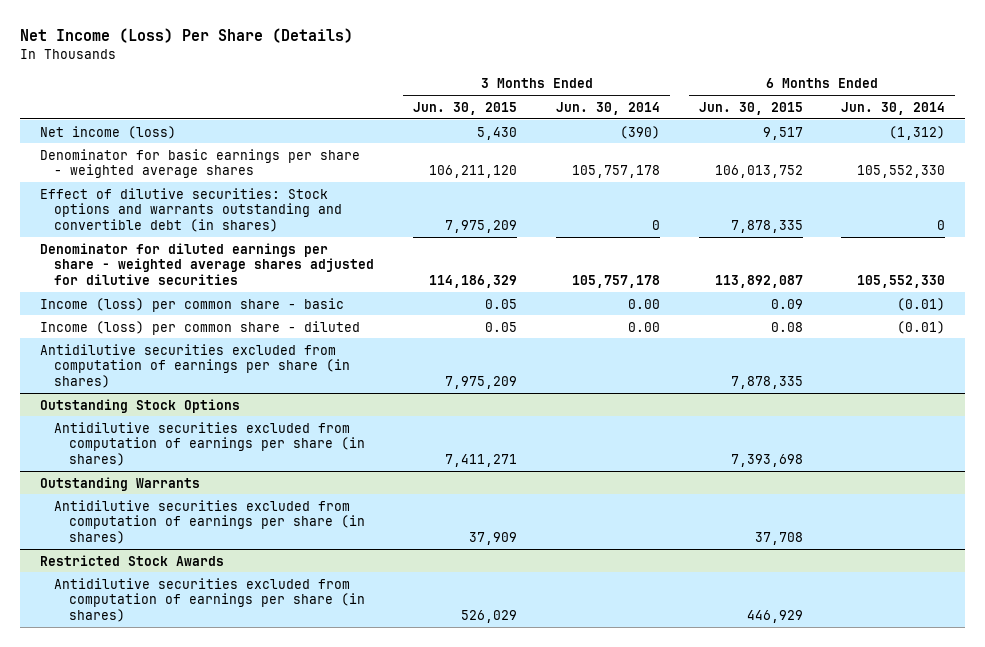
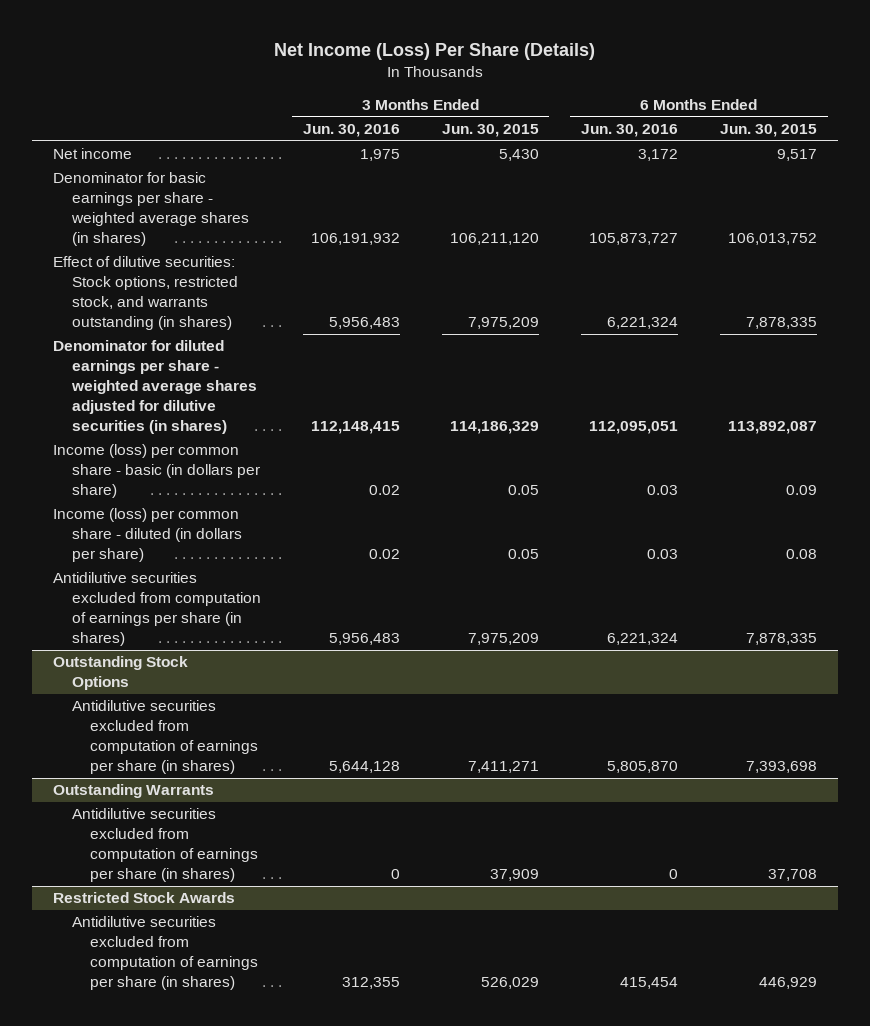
[555,101,660,115] Jun. 30, 2014 -> none
[841,101,946,115] Jun. 30, 2014 -> none
none -> [302,123,400,137] Jun. 30, 2016
none -> [580,123,678,137] Jun. 30, 2016
[39,125,176,139] Net income (loss) -> [52,148,132,160] Net income
[39,148,360,179] Denominator for basic earnings per share - weighted average shares -> [52,172,249,247] Denominator for basic earnings per share - weighted average shares (in shares)
[39,187,343,232] Effect of dilutive securities: Stock options and warrants outstanding and convertible debt (in shares) -> [52,256,238,331] Effect of dilutive securities: Stock options, restricted stock, and warrants outstanding (in shares)
[39,242,375,285] Denominator for diluted earnings per share - weighted average shares adjusted for dilutive securities -> [52,340,257,435] Denominator for diluted earnings per share - weighted average shares adjusted for dilutive securities (in shares)
[39,297,344,312] Income (loss) per common share - basic -> [52,444,260,499] Income (loss) per common share - basic (in dollars per share)
[39,320,360,335] Income (loss) per common share - diluted -> [52,508,242,563] Income (loss) per common share - diluted (in dollars per share)

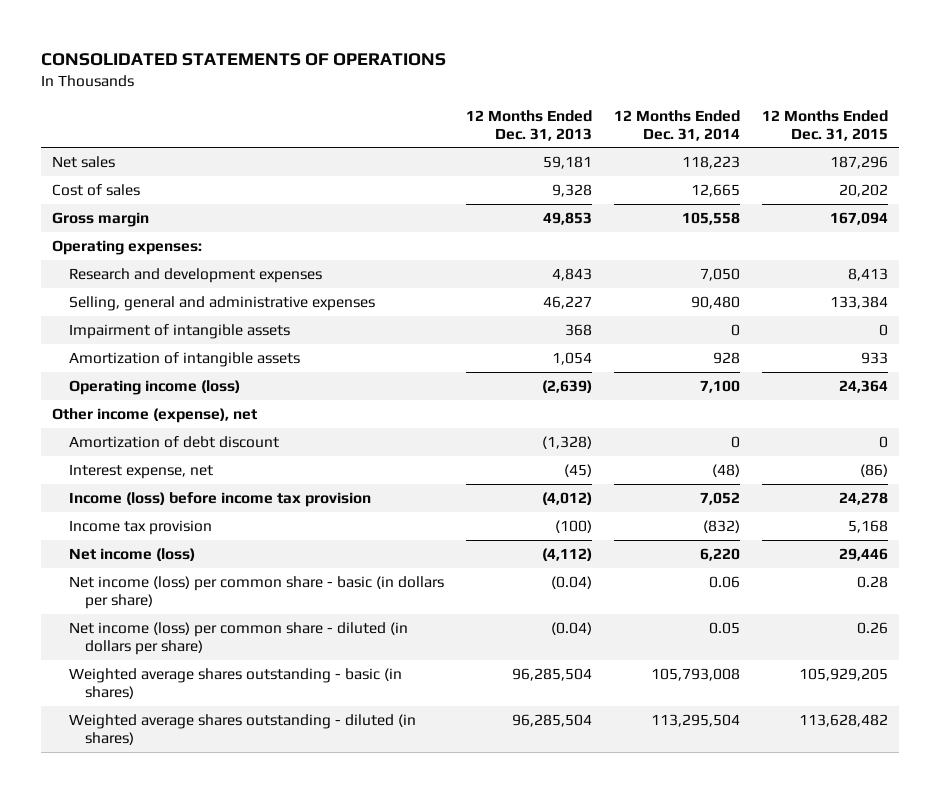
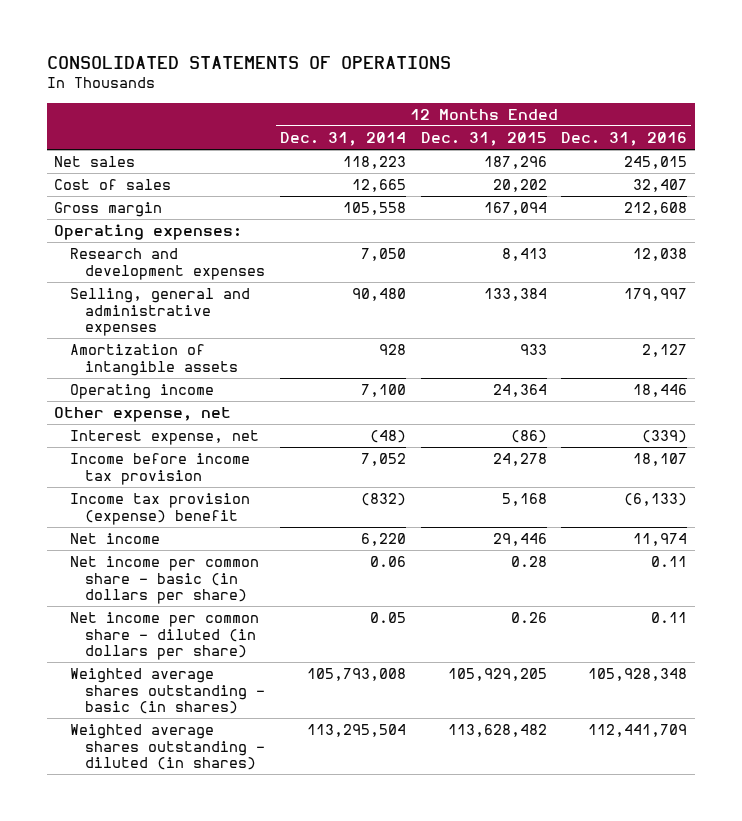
[465,109,592,141] 12 Months Ended Dec. 31, 2013 -> none
none -> [561,131,688,146] Dec. 31, 2016
[68,323,290,339] Impairment of intangible assets -> none
[68,435,279,448] Amortization of debt discount -> none
[68,379,240,395] Operating income (loss) -> [69,384,214,400] Operating income
[51,407,257,423] Other income (expense), net -> [54,407,232,423] Other expense, net
[68,491,371,507] Income (loss) before income tax provision -> [69,453,250,485] Income before income tax provision
[68,519,212,535] Income tax provision -> [69,493,250,525] Income tax provision (expense) benefit
[68,547,195,561] Net income (loss) -> [69,533,160,545] Net income
[68,575,444,610] Net income (loss) per common share - basic (in dollars per share) -> [69,556,259,605] Net income per common share - basic (in dollars per share)
[68,621,408,656] Net income (loss) per common share - diluted (in dollars per share) -> [69,612,259,661] Net income per common share - diluted (in dollars per share)

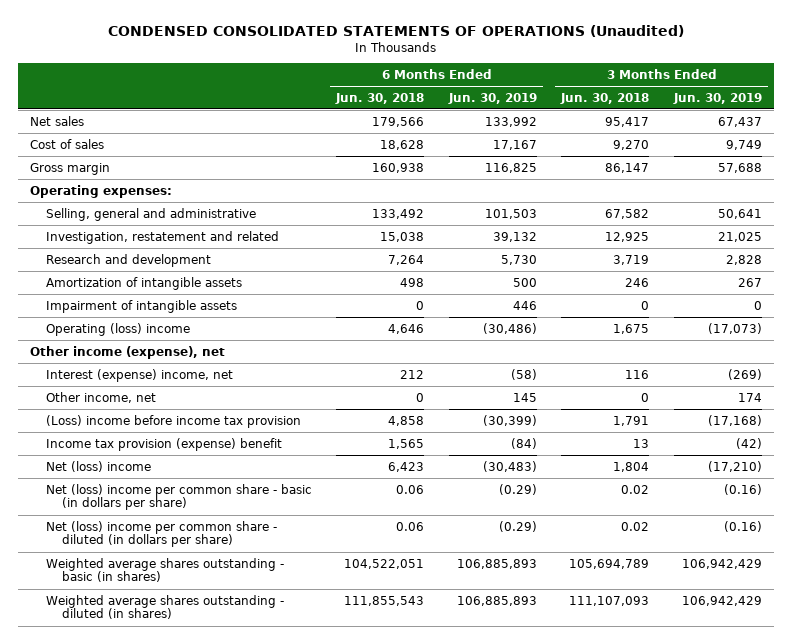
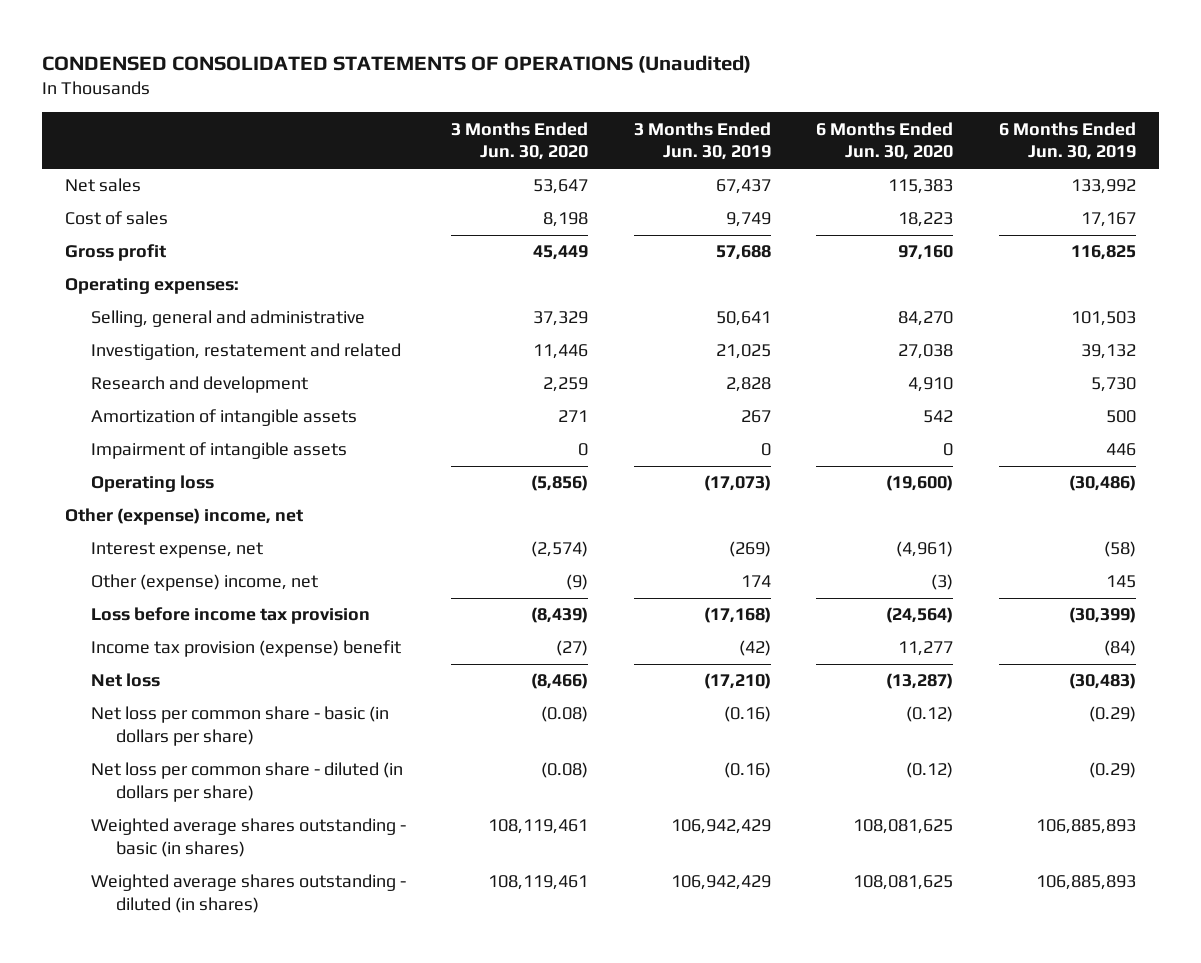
[335,92,425,104] Jun. 30, 2018 -> none
[560,92,650,104] Jun. 30, 2018 -> none
none -> [451,121,589,161] 3 Months Ended Jun. 30, 2020
none -> [816,121,954,161] 6 Months Ended Jun. 30, 2020
[29,162,110,175] Gross margin -> [65,244,167,262] Gross profit
[45,322,190,336] Operating (loss) income -> [90,475,214,493] Operating loss
[29,345,225,359] Other income (expense), net -> [65,508,304,526] Other (expense) income, net
[45,368,233,382] Interest (expense) income, net -> [90,542,263,559] Interest expense, net
[45,391,156,403] Other income, net -> [90,574,318,592] Other (expense) income, net
[45,414,301,428] (Loss) income before income tax provision -> [90,607,370,625] Loss before income tax provision
[45,460,151,472] Net (loss) income -> [90,673,160,688] Net loss
[45,483,312,511] Net (loss) income per common share - basic (in dollars per share) -> [90,706,389,747] Net loss per common share - basic (in dollars per share)
[45,520,277,548] Net (loss) income per common share - diluted (in dollars per share) -> [90,762,403,803] Net loss per common share - diluted (in dollars per share)

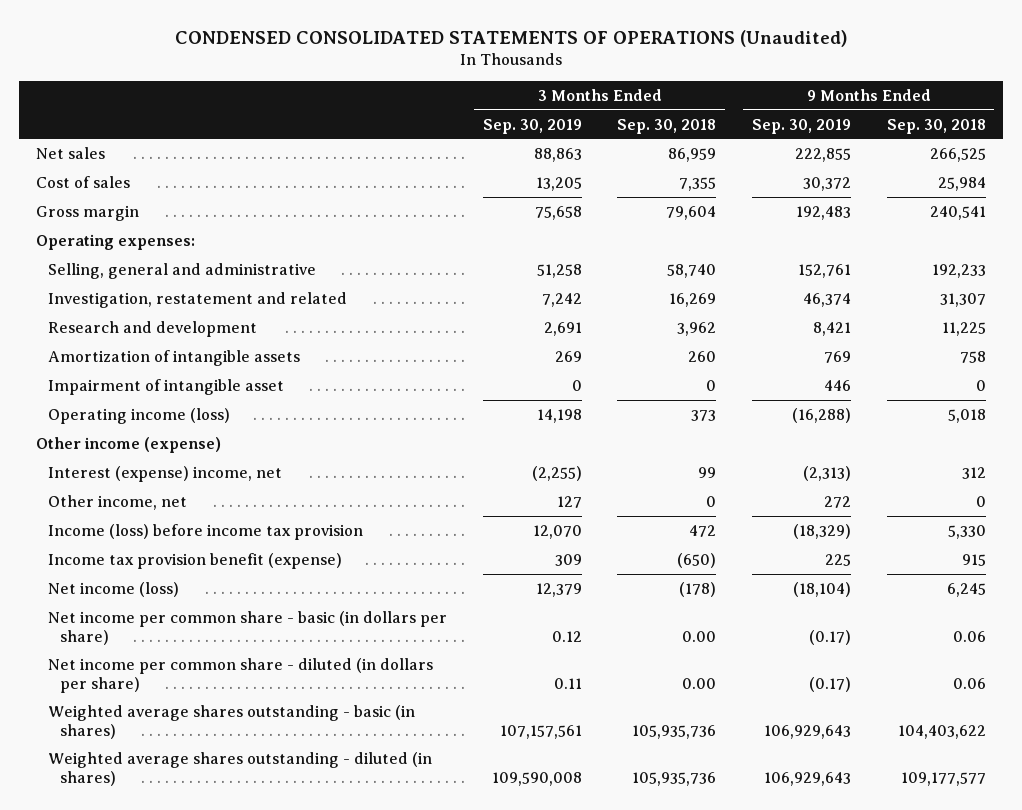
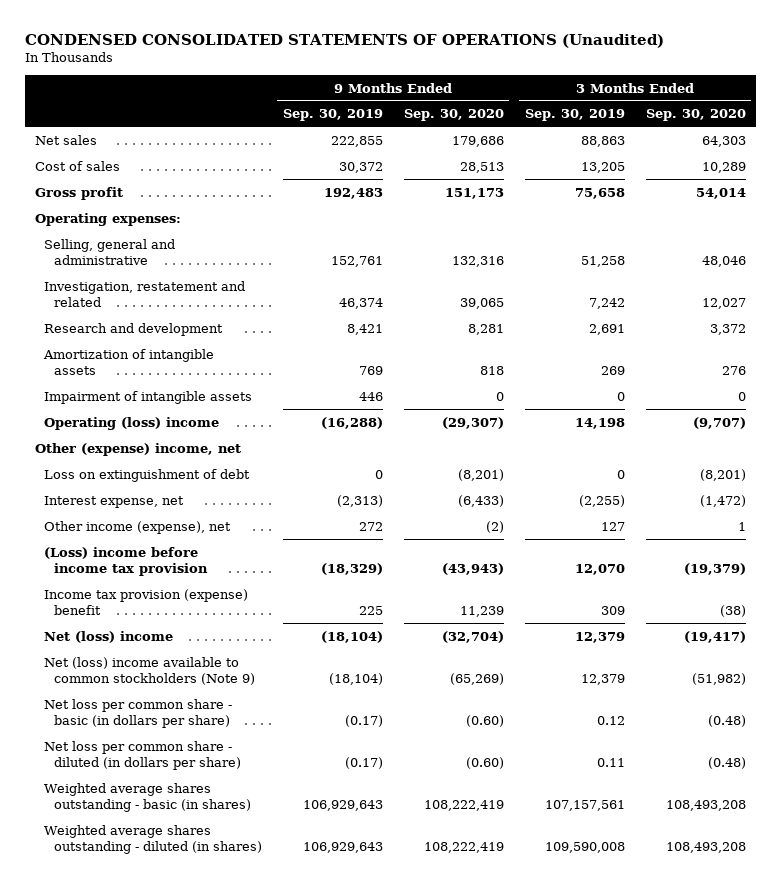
[617,118,717,134] Sep. 30, 2018 -> none
[886,118,986,134] Sep. 30, 2018 -> none
none -> [403,109,504,122] Sep. 30, 2020
none -> [645,109,746,122] Sep. 30, 2020
[36,204,140,221] Gross margin -> [35,186,124,200] Gross profit
[48,378,285,395] Impairment of intangible asset -> [44,390,253,404] Impairment of intangible assets
[48,407,231,424] Operating income (loss) -> [44,416,220,430] Operating (loss) income
[36,436,222,453] Other income (expense) -> [35,442,242,456] Other (expense) income, net
none -> [44,468,251,482] Loss on extinguishment of debt
[48,465,283,482] Interest (expense) income, net -> [44,495,185,508] Interest expense, net
[48,494,188,510] Other income, net -> [44,520,232,534] Other income (expense), net
[48,523,364,540] Income (loss) before income tax provision -> [44,546,208,576] (Loss) income before income tax provision
[48,552,343,569] Income tax provision benefit (expense) -> [44,588,249,615] Income tax provision (expense) benefit
[48,581,180,597] Net income (loss) -> [44,630,174,643] Net (loss) income
none -> [44,656,255,685] Net (loss) income available to common stockholders (Note 9)
[48,610,448,645] Net income per common share - basic (in dollars per share) -> [44,698,233,728] Net loss per common share - basic (in dollars per share)
[48,657,434,693] Net income per common share - diluted (in dollars per share) -> [44,740,241,770] Net loss per common share - diluted (in dollars per share)

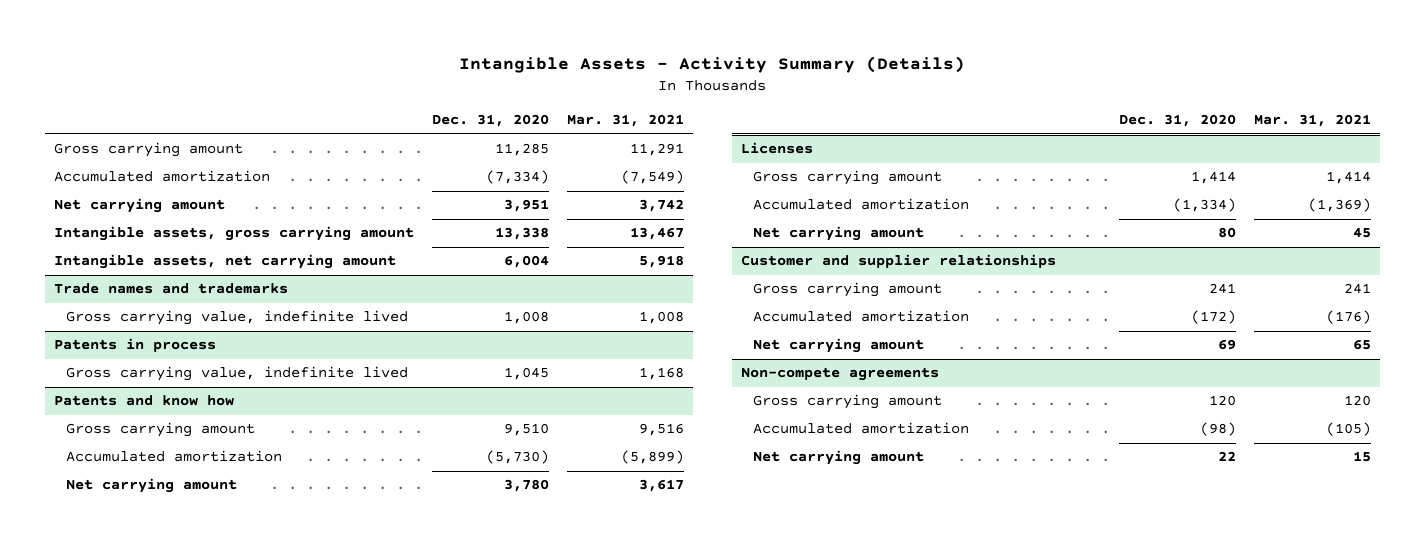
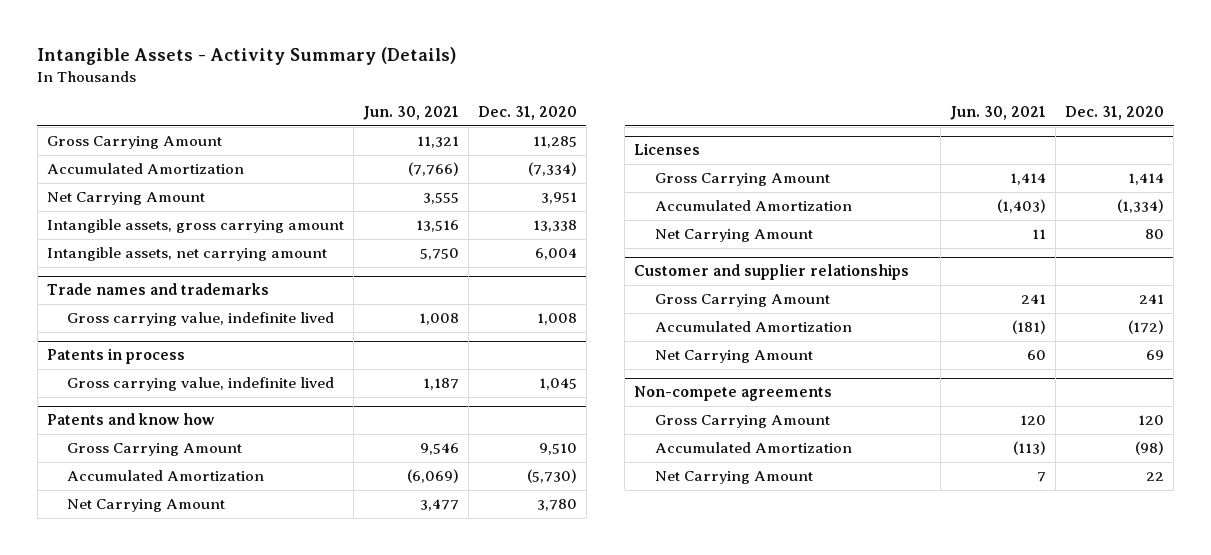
[566,114,684,128] Mar. 31, 2021 -> none
none -> [362,106,459,121] Jun. 30, 2021
[53,142,243,158] Gross carrying amount -> [46,136,222,150] Gross Carrying Amount
[53,170,270,183] Accumulated amortization -> [46,163,244,175] Accumulated Amortization
[53,198,225,214] Net carrying amount -> [46,192,205,206] Net Carrying Amount
[66,422,256,438] Gross carrying amount -> [66,443,242,457] Gross Carrying Amount
[66,450,283,463] Accumulated amortization -> [66,470,264,482] Accumulated Amortization
[66,478,238,494] Net carrying amount -> [66,499,225,513] Net Carrying Amount
[753,170,943,186] Gross carrying amount -> [654,173,830,187] Gross Carrying Amount
[753,198,970,211] Accumulated amortization -> [654,200,852,212] Accumulated Amortization
[753,226,925,242] Net carrying amount -> [654,229,813,243] Net Carrying Amount
[753,282,943,298] Gross carrying amount -> [654,294,830,308] Gross Carrying Amount
[753,310,970,323] Accumulated amortization -> [654,321,852,333] Accumulated Amortization
[753,338,925,354] Net carrying amount -> [654,350,813,364] Net Carrying Amount
[753,394,943,410] Gross carrying amount -> [654,415,830,429] Gross Carrying Amount
[753,422,970,435] Accumulated amortization -> [654,442,852,454] Accumulated Amortization
[753,450,925,466] Net carrying amount -> [654,471,813,485] Net Carrying Amount

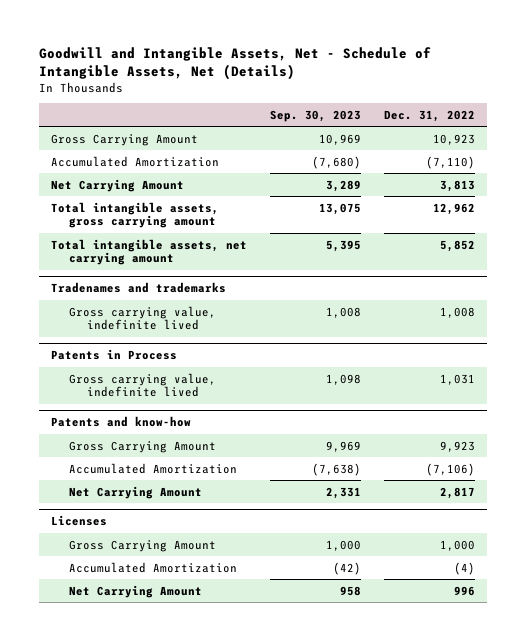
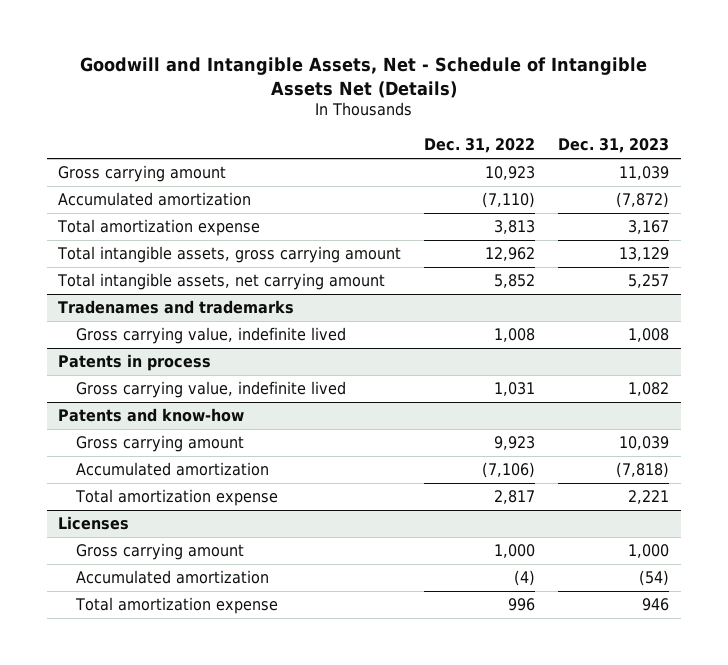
[39,46,432,80] Goodwill and Intangible Assets, Net - Schedule of Intangible Assets, Net (Details) -> [79,56,647,98] Goodwill and Intangible Assets, Net - Schedule of Intangible Assets Net (Details)
[270,109,362,122] Sep. 30, 2023 -> none
none -> [558,138,670,154] Dec. 31, 2023
[50,133,198,146] Gross Carrying Amount -> [58,165,227,183] Gross carrying amount
[50,155,219,167] Accumulated Amortization -> [58,192,252,207] Accumulated amortization
[50,178,184,192] Net Carrying Amount -> [57,219,261,237] Total amortization expense
[50,349,177,361] Patents in Process -> [58,354,212,372] Patents in process
[68,440,216,453] Gross Carrying Amount -> [75,435,244,453] Gross carrying amount
[68,462,237,474] Accumulated Amortization -> [75,462,269,477] Accumulated amortization
[68,485,202,499] Net Carrying Amount -> [74,489,278,507] Total amortization expense
[68,539,216,552] Gross Carrying Amount -> [75,543,244,561] Gross carrying amount
[68,561,237,573] Accumulated Amortization -> [75,570,269,585] Accumulated amortization
[68,584,202,598] Net Carrying Amount -> [74,597,278,615] Total amortization expense

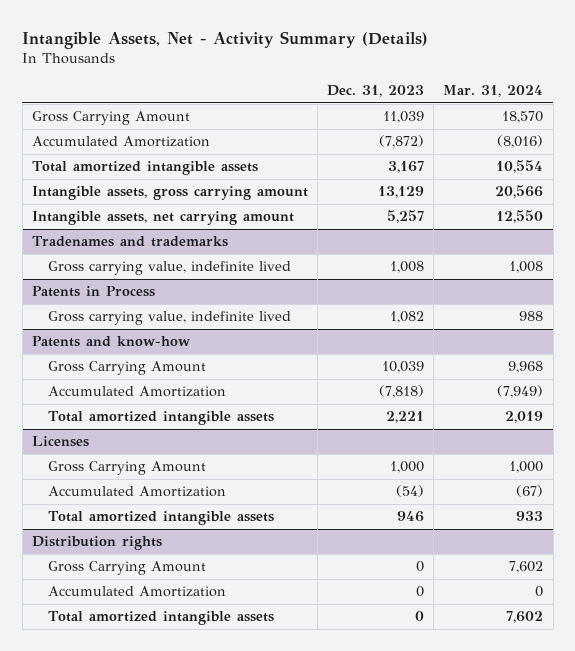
[79,56,647,98] Goodwill and Intangible Assets, Net - Schedule of Intangible Assets Net (Details) -> [22,31,429,50] Intangible Assets, Net - Activity Summary (Details)
[424,138,536,154] Dec. 31, 2022 -> none
none -> [443,85,544,98] Mar. 31, 2024
[58,165,227,183] Gross carrying amount -> [31,111,190,126] Gross Carrying Amount
[58,192,252,207] Accumulated amortization -> [31,136,210,148] Accumulated Amortization
[57,219,261,237] Total amortization expense -> [31,161,258,176] Total amortized intangible assets
[57,246,402,264] Total intangible assets, gross carrying amount -> [31,186,308,201] Intangible assets, gross carrying amount
[57,273,386,291] Total intangible assets, net carrying amount -> [31,211,294,226] Intangible assets, net carrying amount
[58,354,212,372] Patents in process -> [31,286,155,298] Patents in Process
[75,435,244,453] Gross carrying amount -> [48,361,207,376] Gross Carrying Amount
[75,462,269,477] Accumulated amortization -> [48,386,227,398] Accumulated Amortization
[74,489,278,507] Total amortization expense -> [48,411,275,426] Total amortized intangible assets
[75,543,244,561] Gross carrying amount -> [48,461,207,476] Gross Carrying Amount
[75,570,269,585] Accumulated amortization -> [48,486,227,498] Accumulated Amortization
[74,597,278,615] Total amortization expense -> [48,511,275,526] Total amortized intangible assets
none -> [31,536,162,551] Distribution rights
none -> [48,561,207,576] Gross Carrying Amount
none -> [48,586,227,598] Accumulated Amortization
none -> [48,611,275,626] Total amortized intangible assets

